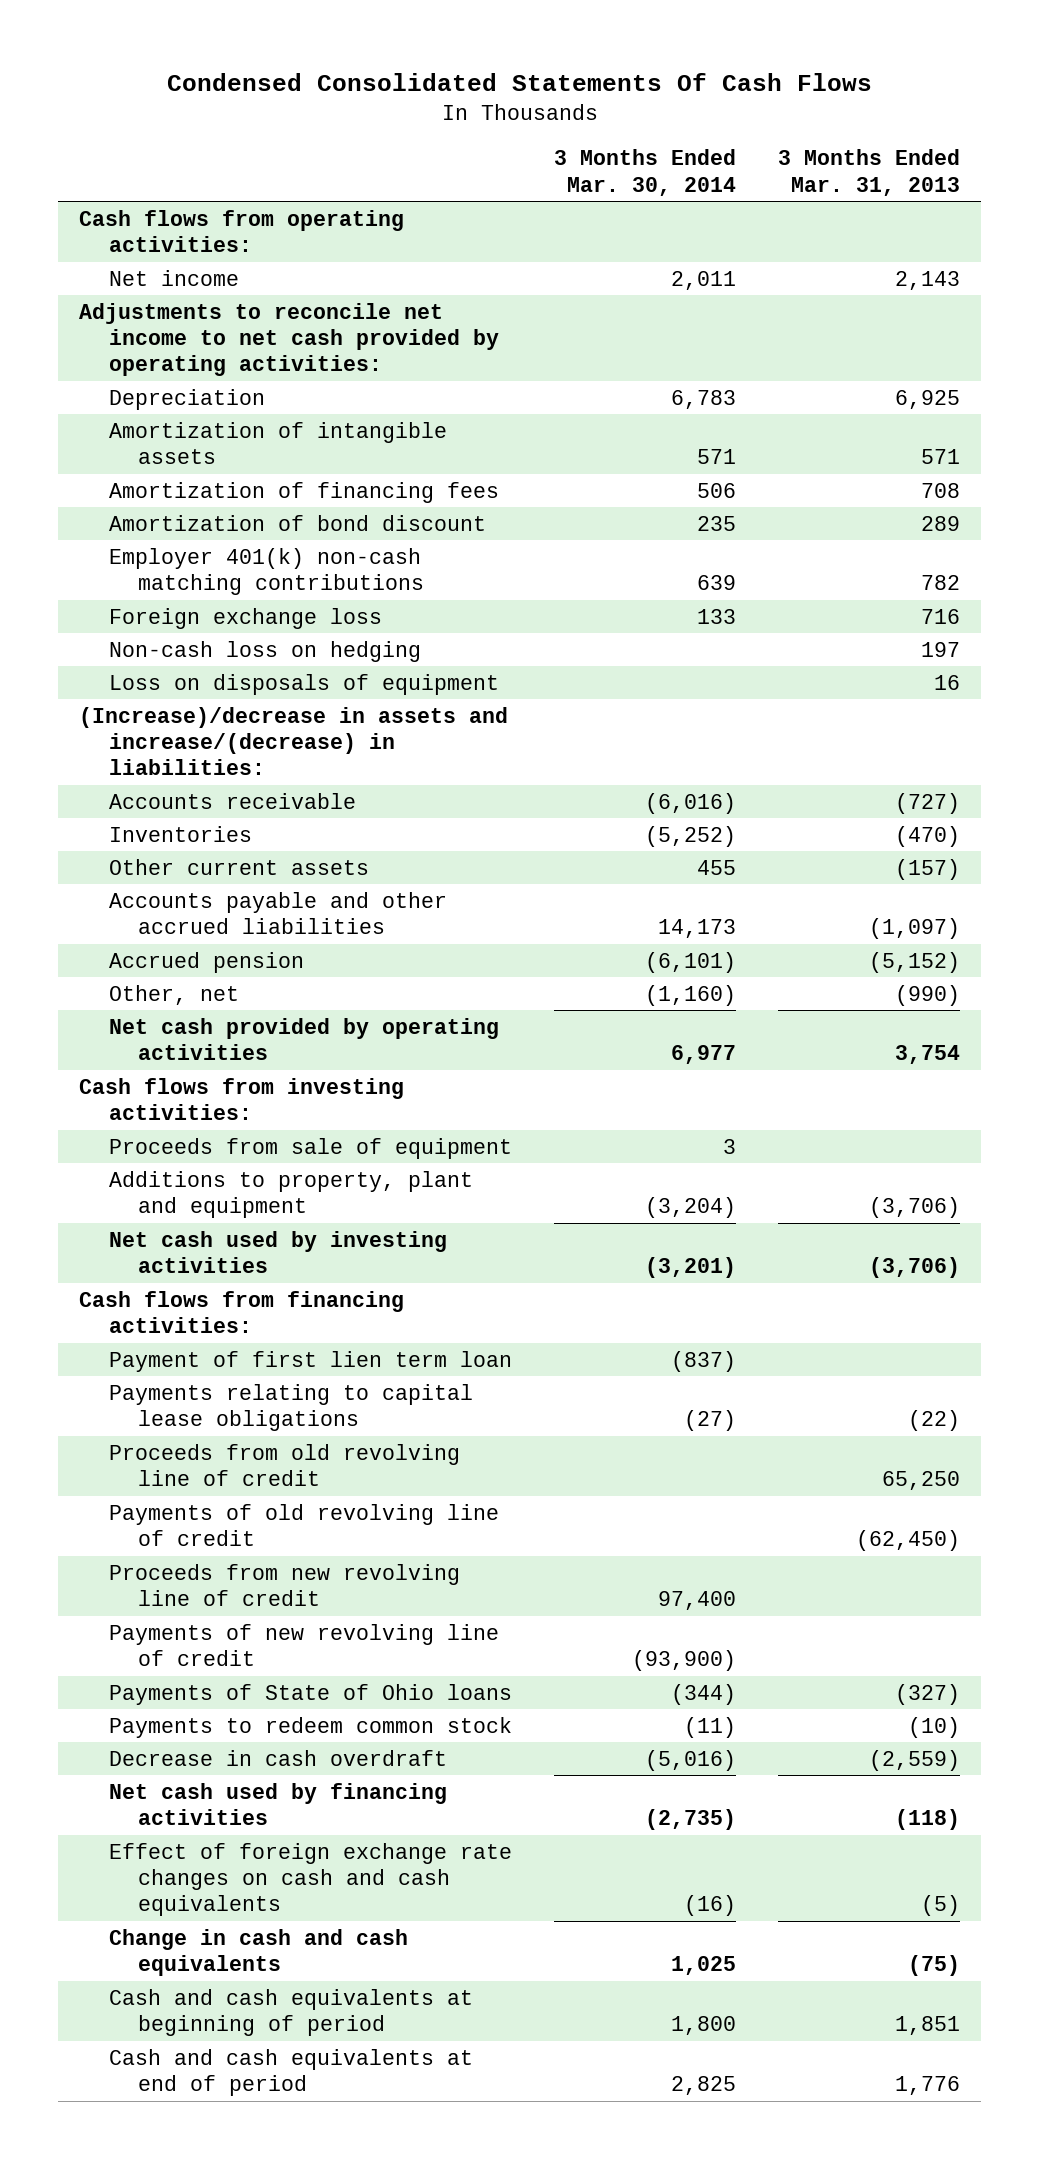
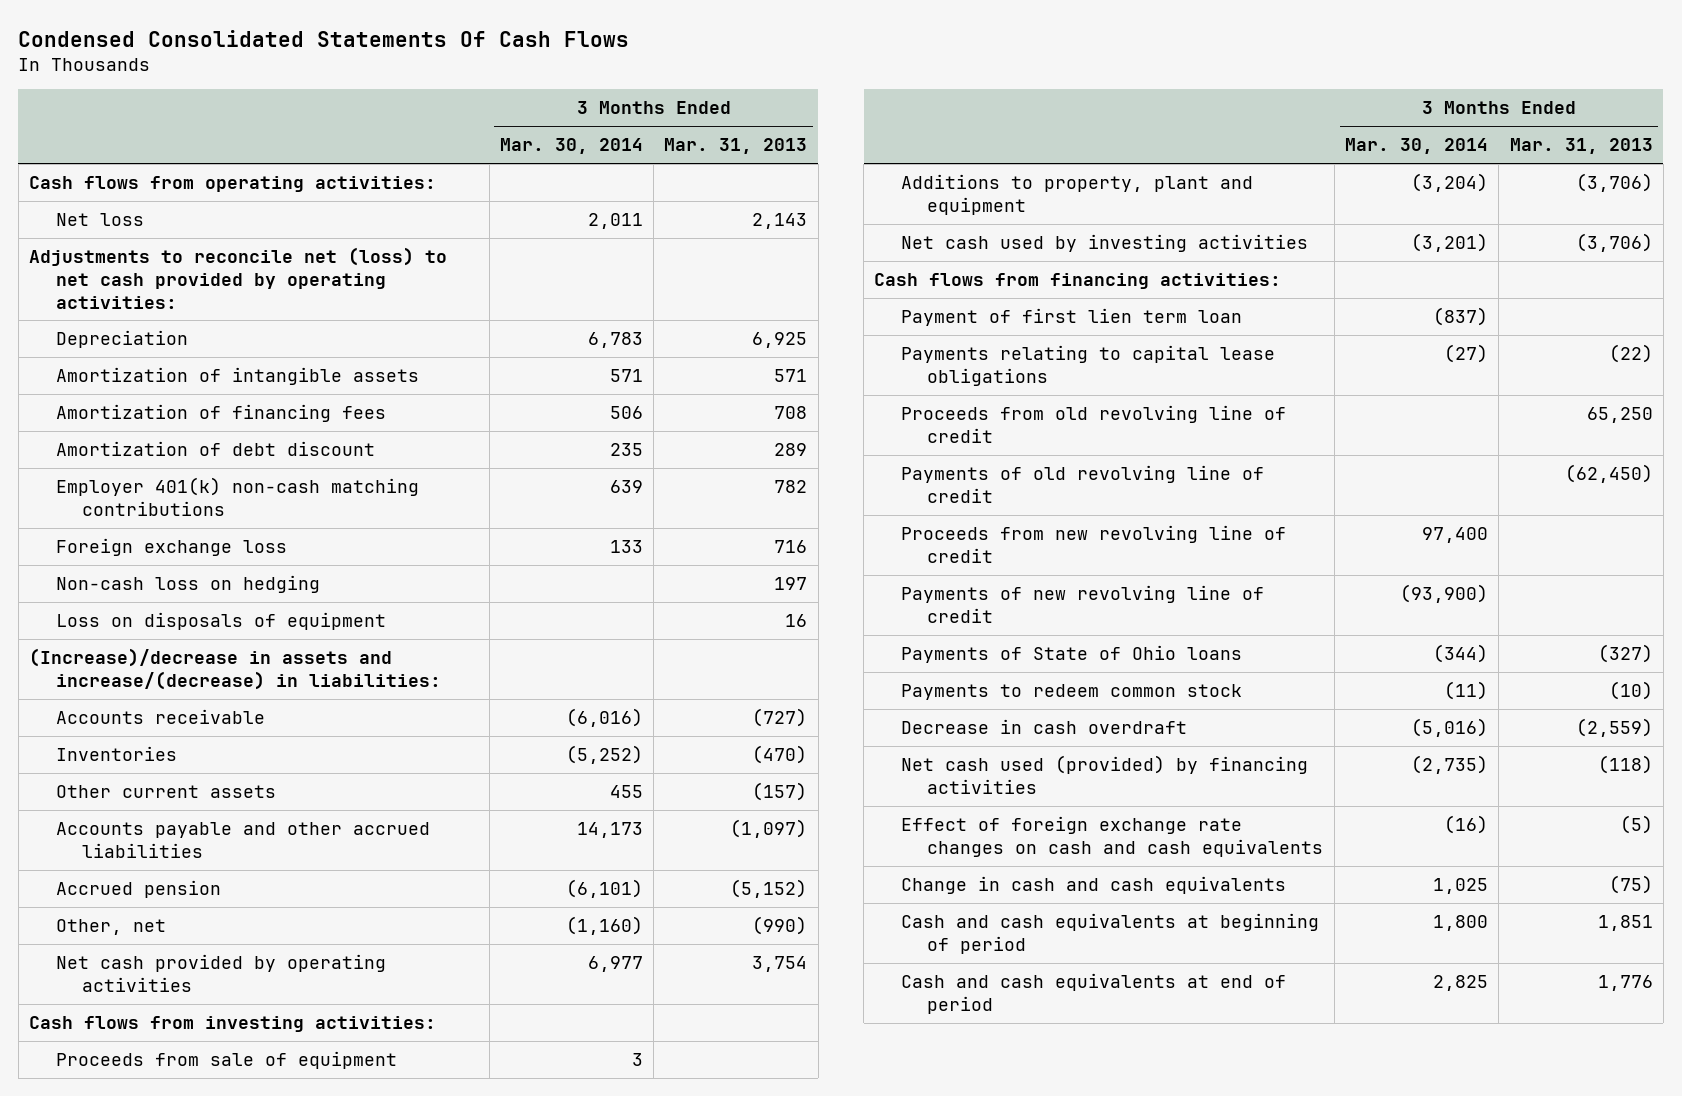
[108,269,239,286] Net income -> [55,213,144,227] Net loss
[79,302,499,377] Adjustments to reconcile net income to net cash provided by operating activities: -> [29,247,448,309] Adjustments to reconcile net (loss) to net cash provided by operating activities:
[108,514,486,531] Amortization of bond discount -> [55,441,375,457] Amortization of debt discount
[108,1782,447,1826] Net cash used by financing activities -> [900,755,1308,794] Net cash used (provided) by financing activities

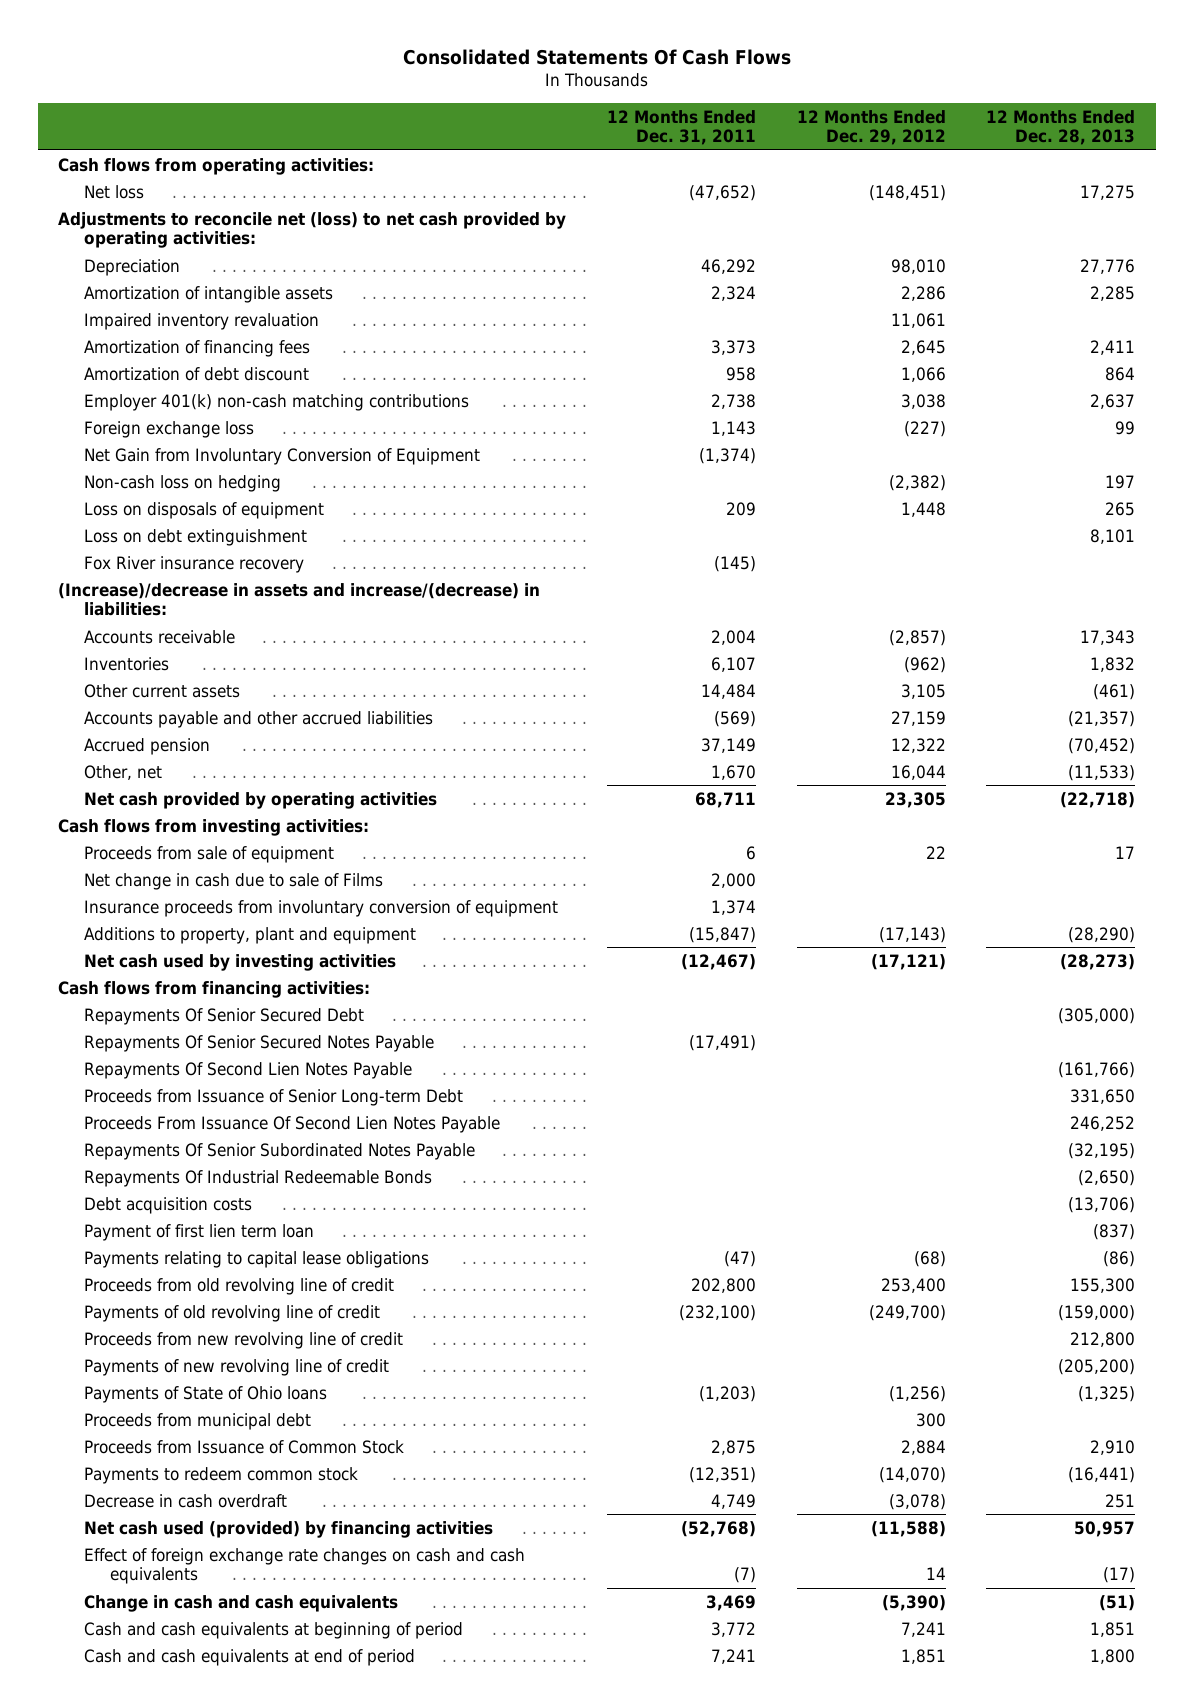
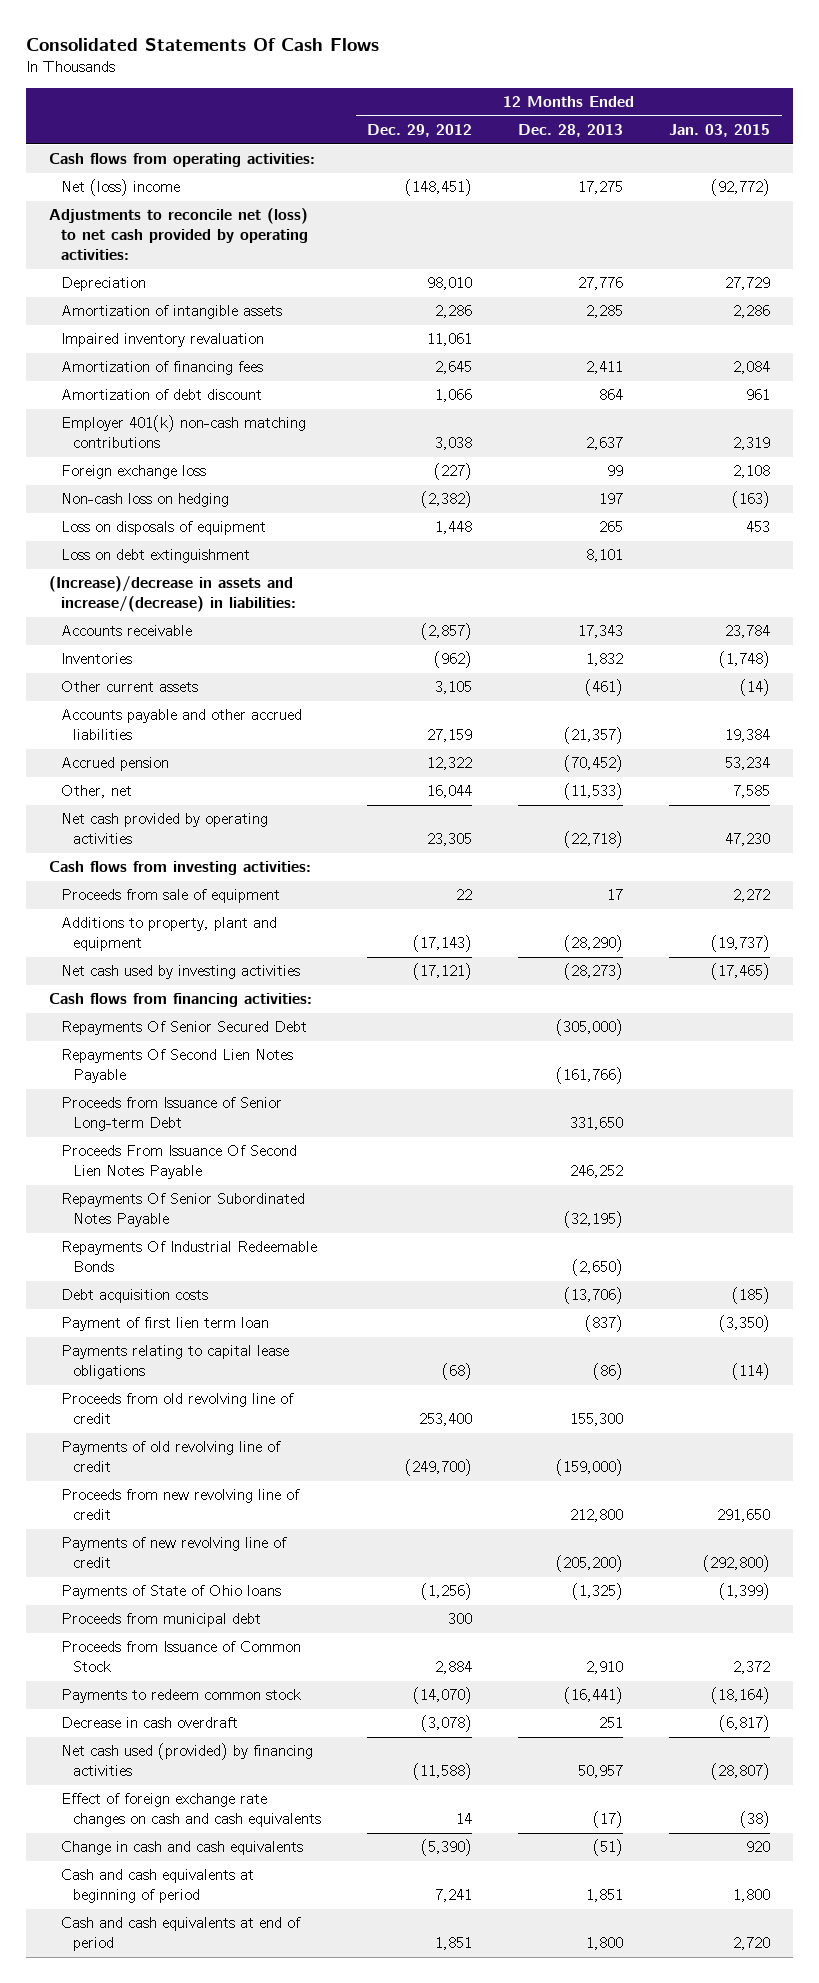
[606,109,756,146] 12 Months Ended Dec. 31, 2011 -> none
none -> [669,124,771,138] Jan. 03, 2015
[83,184,144,199] Net loss -> [61,179,181,197] Net (loss) income
[83,447,480,465] Net Gain from Involuntary Conversion of Equipment -> none
[83,555,304,573] Fox River insurance recovery -> none
[83,872,383,890] Net change in cash due to sale of Films -> none
[83,899,558,917] Insurance proceeds from involuntary conversion of equipment -> none
[83,1034,434,1052] Repayments Of Senior Secured Notes Payable -> none

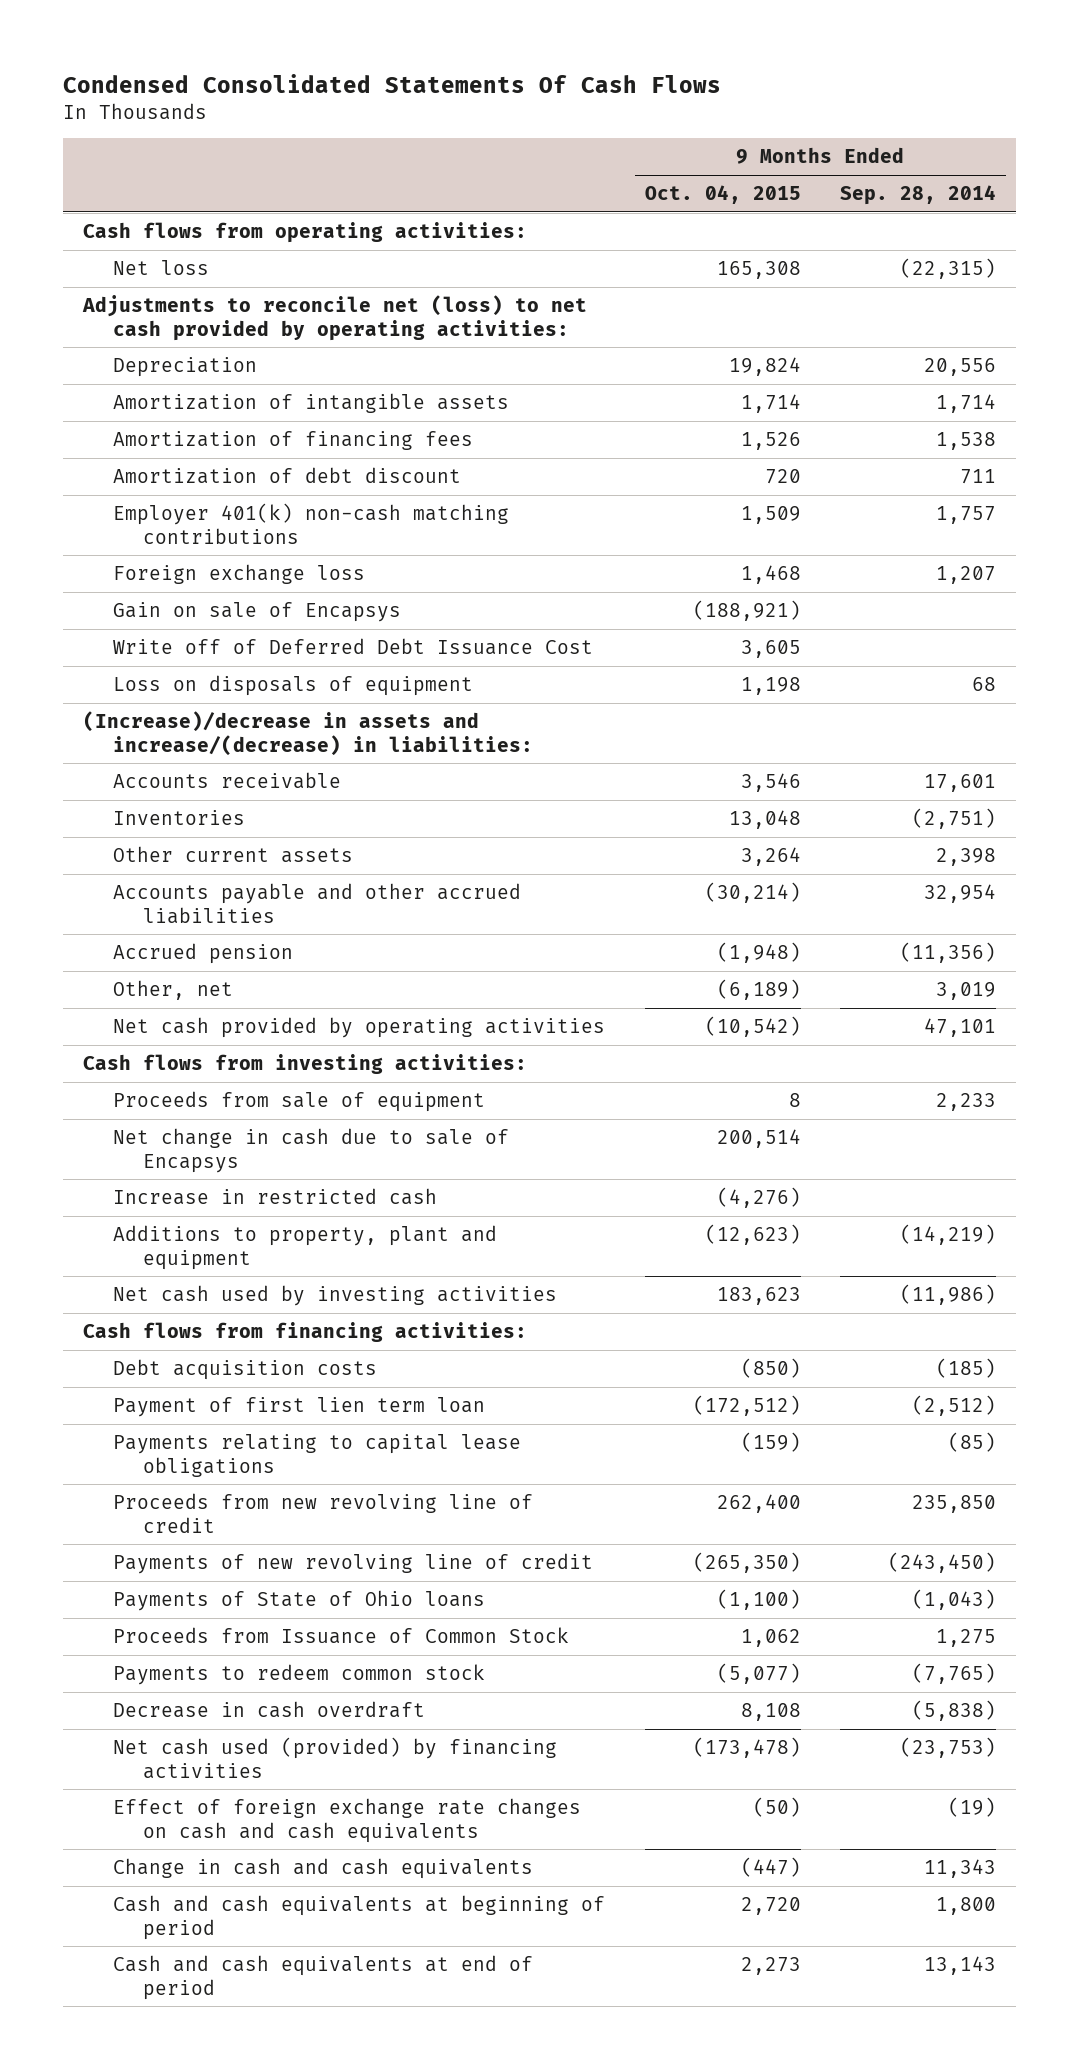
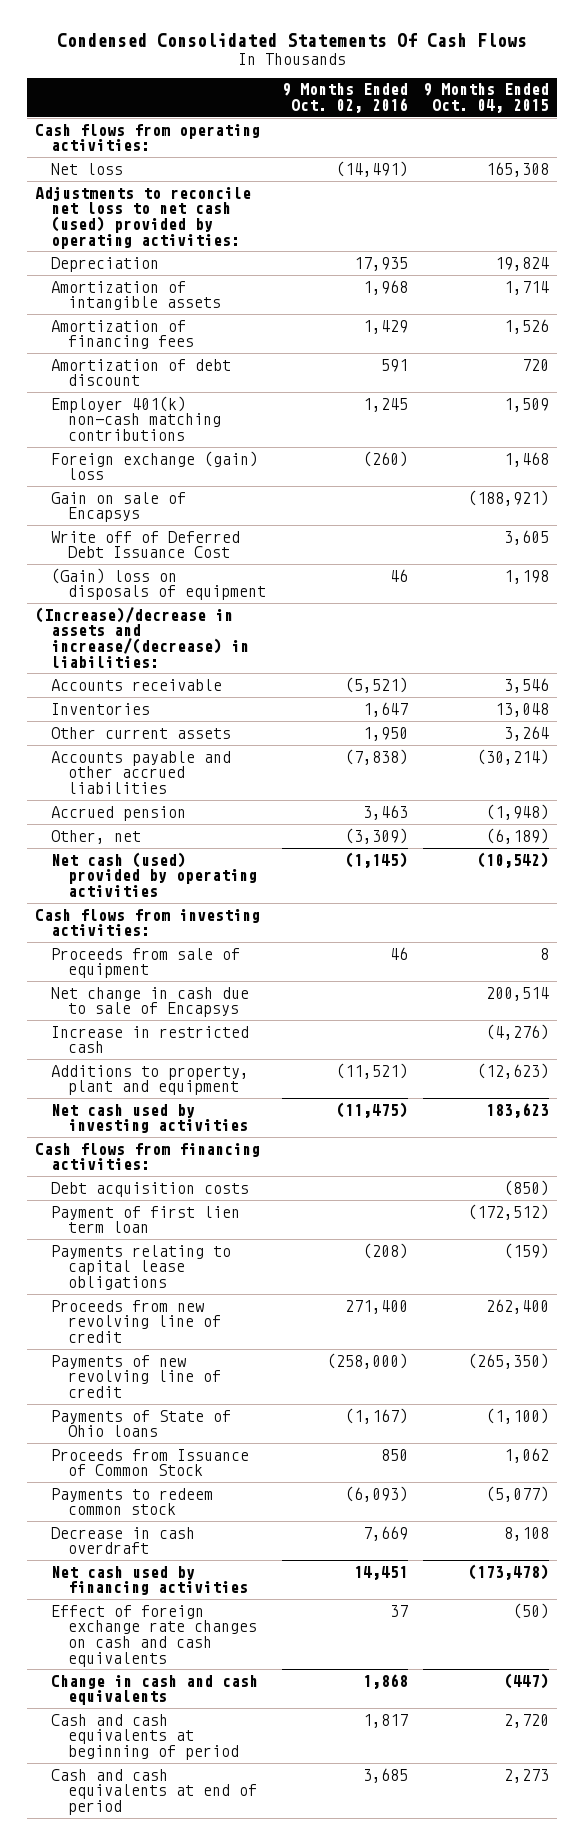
[840,185,997,206] Sep. 28, 2014 -> none
none -> [281,83,408,114] 9 Months Ended Oct. 02, 2016
[82,295,588,341] Adjustments to reconcile net (loss) to net cash provided by operating activities: -> [34,185,251,249] Adjustments to reconcile net loss to net cash (used) provided by operating activities:
[112,564,365,585] Foreign exchange loss -> [51,450,259,481] Foreign exchange (gain) loss
[112,675,473,697] Loss on disposals of equipment -> [51,567,266,601] (Gain) loss on disposals of equipment
[112,1017,605,1039] Net cash provided by operating activities -> [51,851,257,897] Net cash (used) provided by operating activities
[112,1737,557,1779] Net cash used (provided) by financing activities -> [51,1565,248,1596] Net cash used by financing activities

